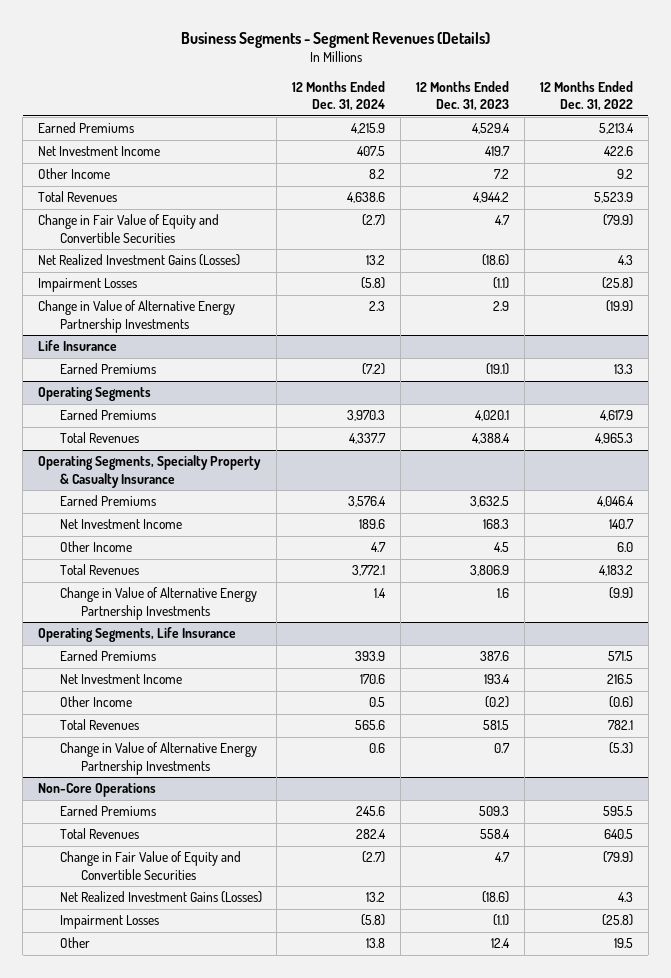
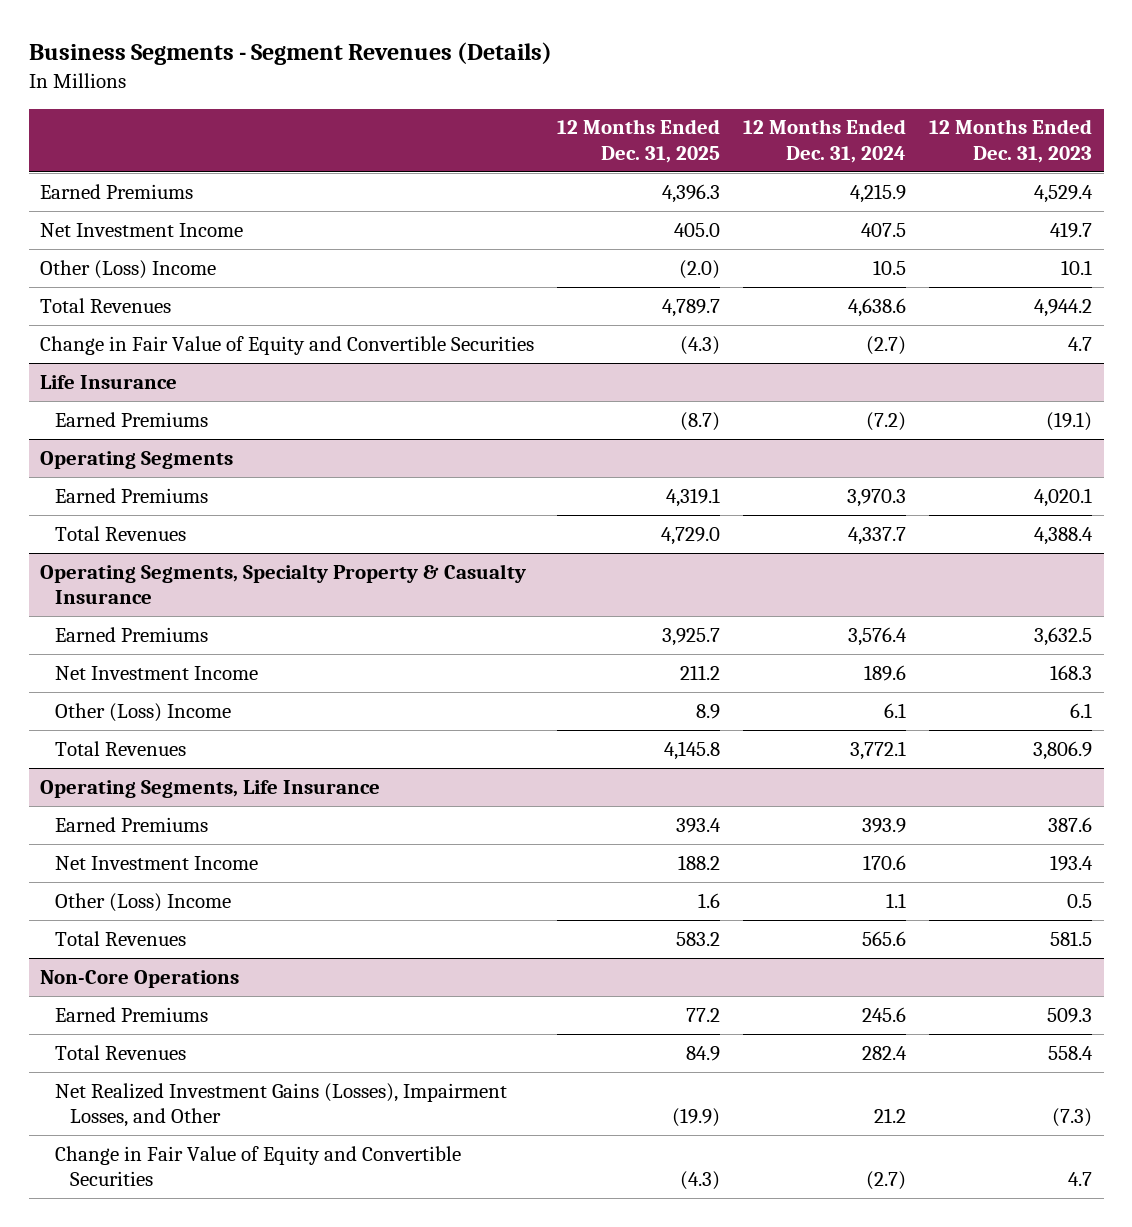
[540,80,634,112] 12 Months Ended Dec. 31, 2022 -> none
none -> [557,119,721,163] 12 Months Ended Dec. 31, 2025
[37,168,110,180] Other Income -> [40,259,217,279] Other (Loss) Income
[369,169,386,180] 8.2 -> [873,259,907,275] 10.5
[494,169,510,180] 7.2 -> [1061,259,1093,275] 10.1
[37,254,240,267] Net Realized Investment Gains (Losses) -> none
[37,278,137,293] Impairment Losses -> none
[37,300,235,333] Change in Value of Alternative Energy Partnership Investments -> none
[59,541,132,553] Other Income -> [54,702,231,722] Other (Loss) Income
[371,542,387,553] 4.7 -> [884,702,907,718] 6.1
[494,542,510,553] 4.5 -> [1070,702,1093,718] 6.1
[59,587,257,620] Change in Value of Alternative Energy Partnership Investments -> none
[59,696,132,708] Other Income -> [54,892,231,912] Other (Loss) Income
[369,697,386,708] 0.5 -> [886,892,907,908] 1.1
[485,696,510,709] (0.2) -> [1067,893,1093,908] 0.5
[59,742,257,775] Change in Value of Alternative Energy Partnership Investments -> none
none -> [54,1082,507,1128] Net Realized Investment Gains (Losses), Impairment Losses, and Other
[59,891,262,904] Net Realized Investment Gains (Losses) -> none
[59,915,159,930] Impairment Losses -> none
[59,937,90,949] Other -> none

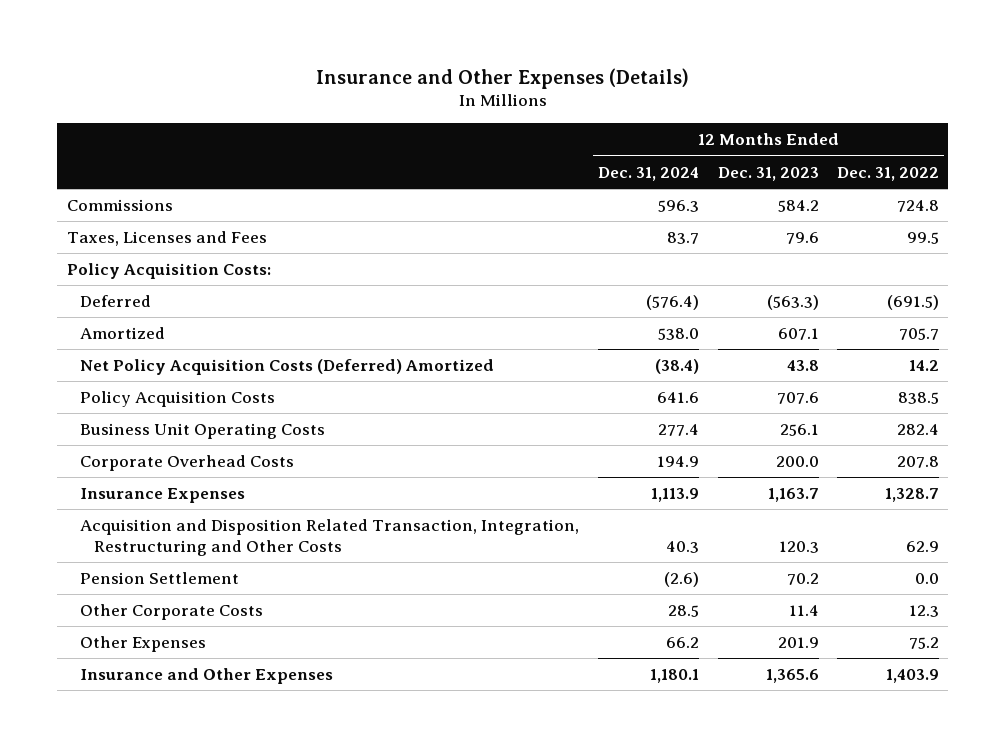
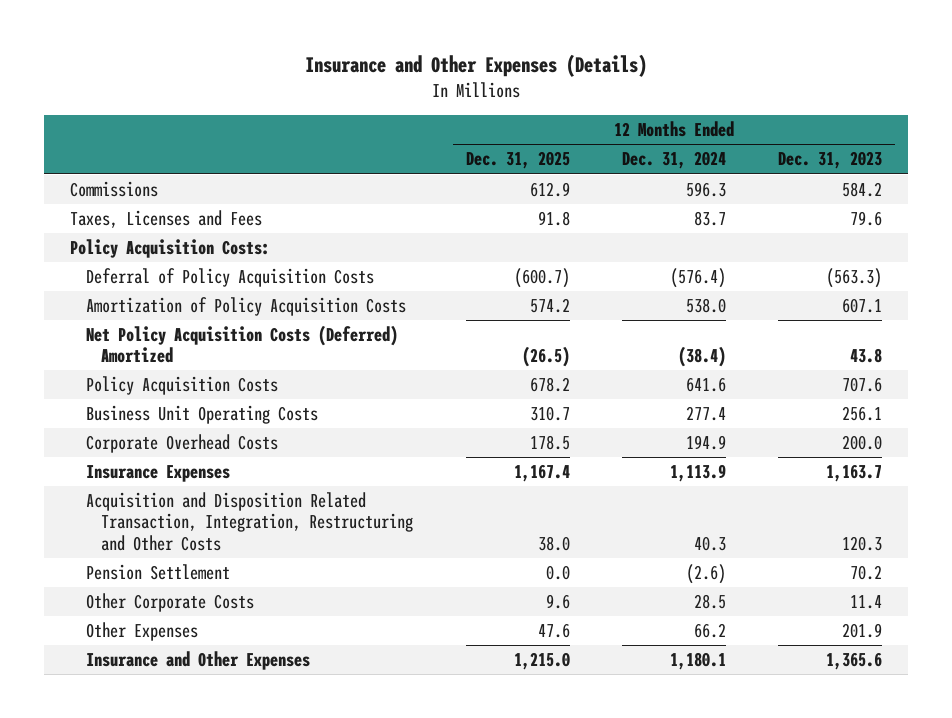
[837,166,940,181] Dec. 31, 2022 -> none
none -> [465,151,570,170] Dec. 31, 2025
[80,295,152,308] Deferred -> [85,268,374,288] Deferral of Policy Acquisition Costs
[80,327,166,340] Amortized -> [85,297,406,317] Amortization of Policy Acquisition Costs

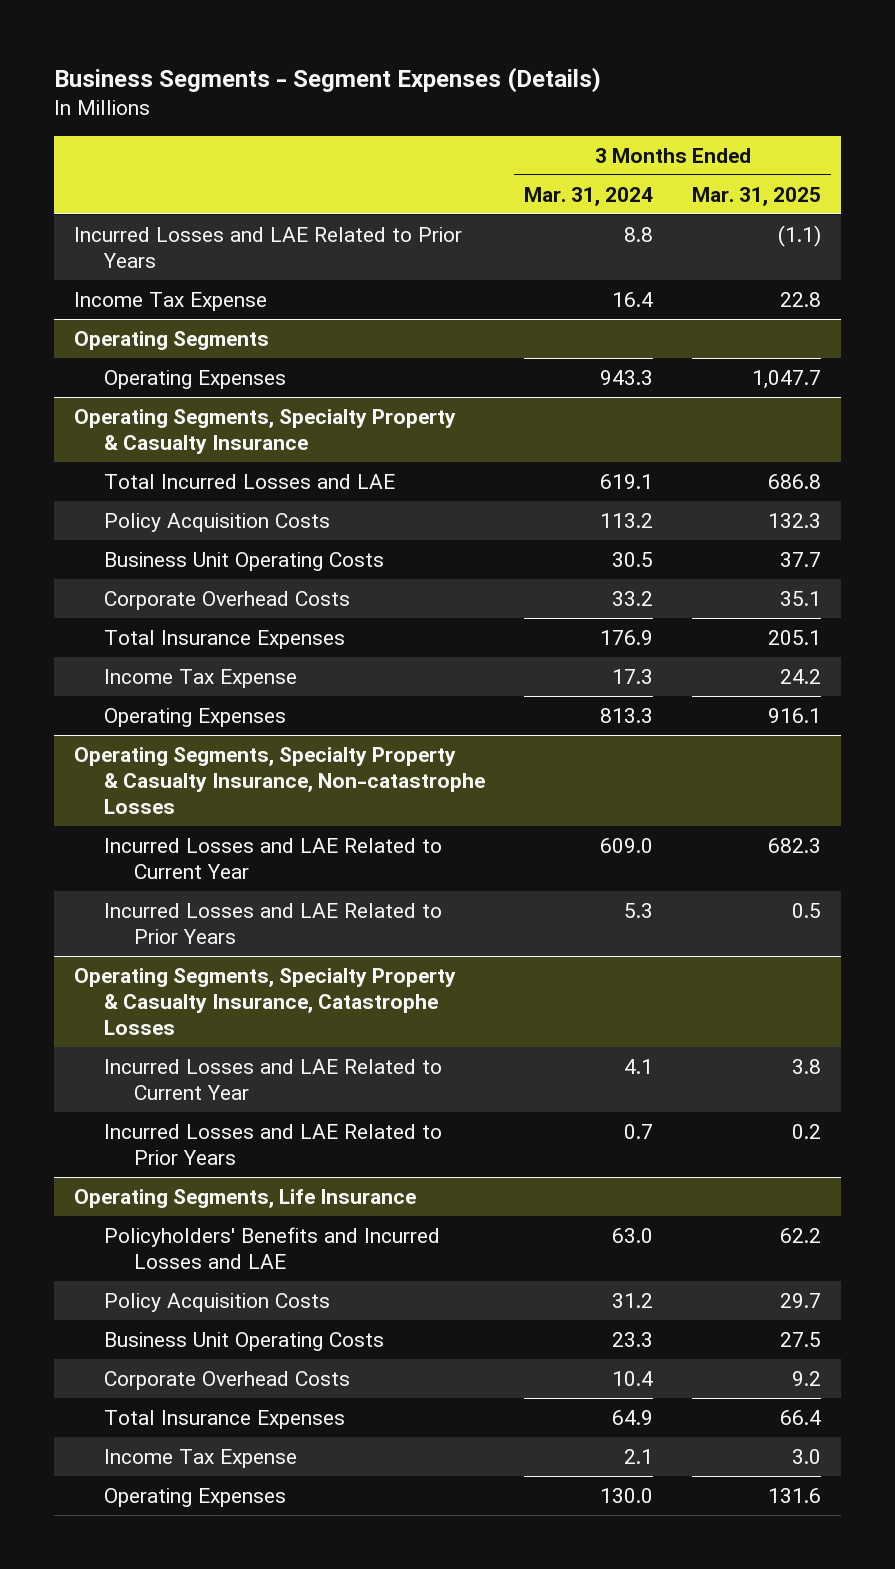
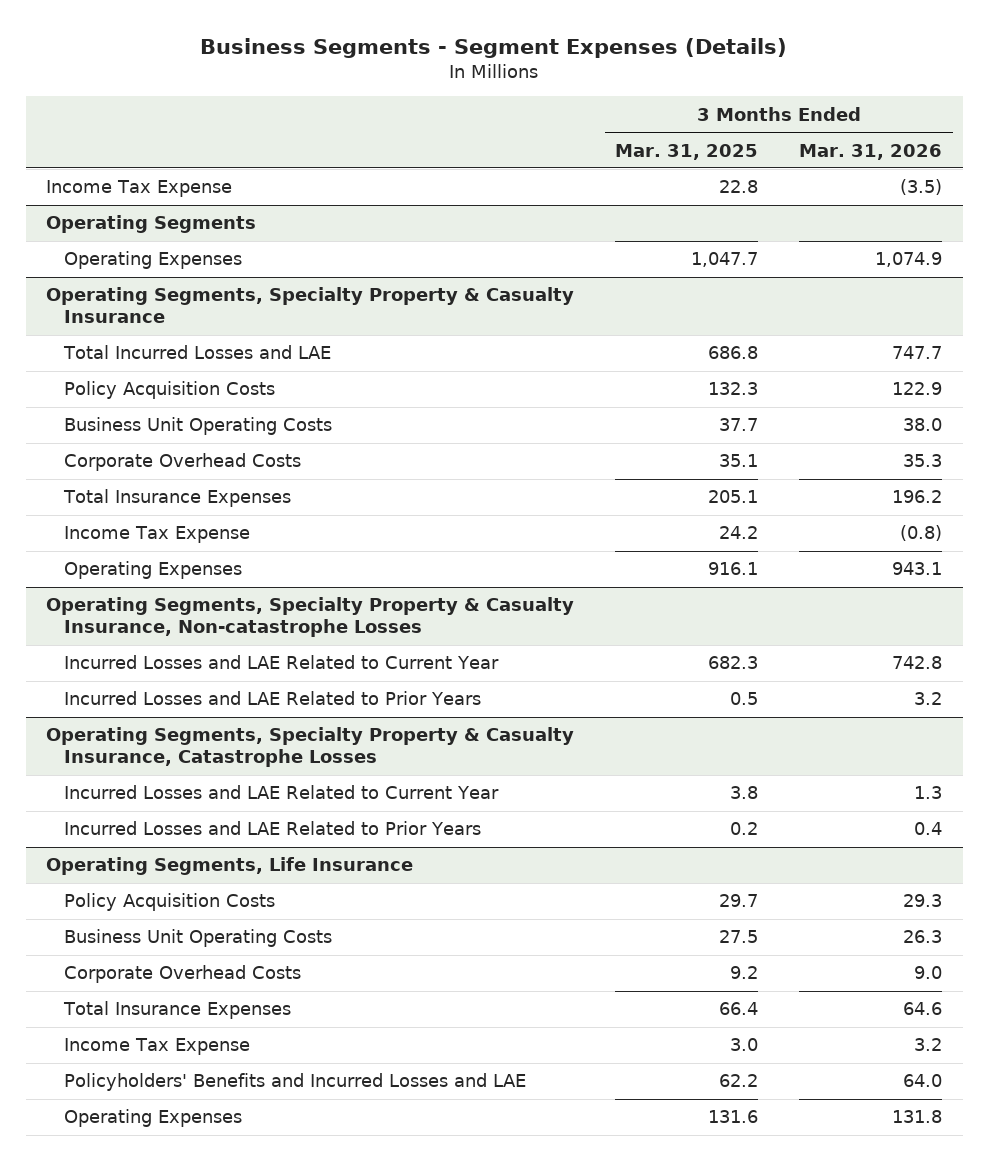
[524,186,654,206] Mar. 31, 2024 -> none
none -> [799,143,943,160] Mar. 31, 2026
[73,226,462,269] Incurred Losses and LAE Related to Prior Years -> none
[104,1226,441,1270] Policyholders' Benefits and Incurred Losses and LAE -> [63,1073,526,1092] Policyholders' Benefits and Incurred Losses and LAE

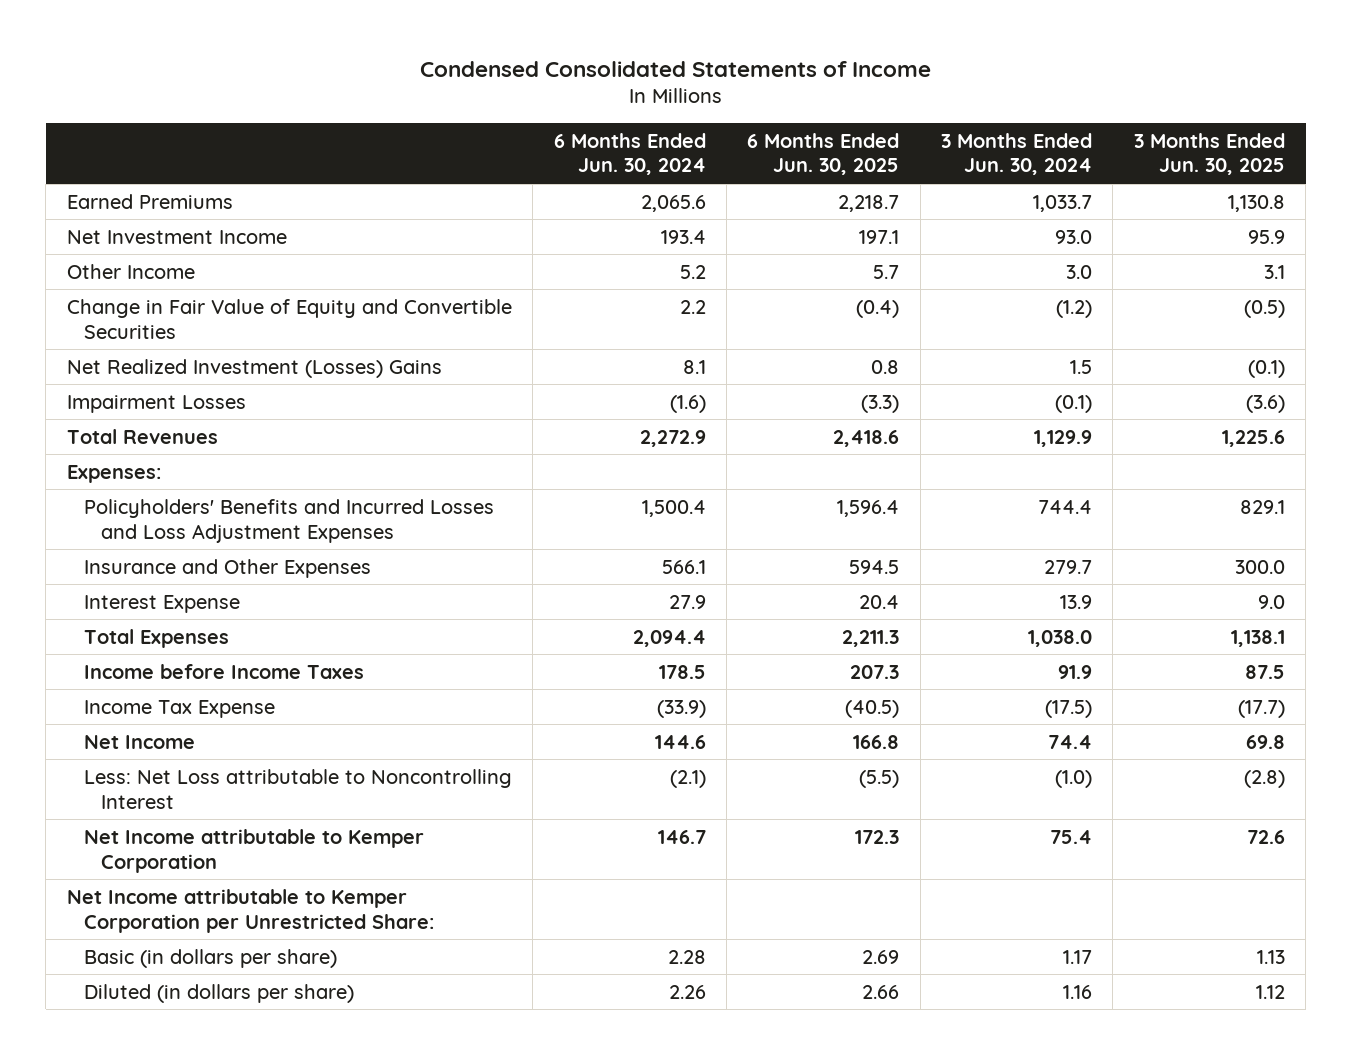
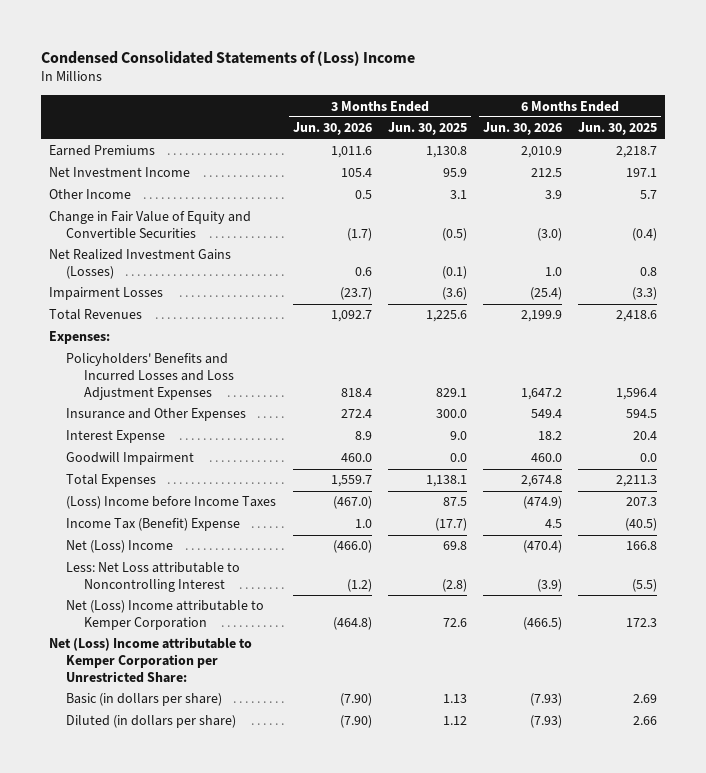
[419,60,931,77] Condensed Consolidated Statements of Income -> [40,50,415,66] Condensed Consolidated Statements of (Loss) Income
[553,132,706,176] 6 Months Ended Jun. 30, 2024 -> none
[940,132,1092,176] 3 Months Ended Jun. 30, 2024 -> none
none -> [292,122,372,136] Jun. 30, 2026
none -> [482,122,562,136] Jun. 30, 2026
[66,358,442,378] Net Realized Investment (Losses) Gains -> [48,249,231,280] Net Realized Investment Gains (Losses)
none -> [66,452,195,466] Goodwill Impairment
[83,663,364,679] Income before Income Taxes -> [66,496,277,510] (Loss) Income before Income Taxes
[83,699,275,718] Income Tax Expense -> [66,518,241,532] Income Tax (Benefit) Expense
[83,734,195,749] Net Income -> [66,540,174,554] Net (Loss) Income
[83,828,424,873] Net Income attributable to Kemper Corporation -> [66,600,265,631] Net (Loss) Income attributable to Kemper Corporation
[66,888,434,933] Net Income attributable to Kemper Corporation per Unrestricted Share: -> [48,637,252,683] Net (Loss) Income attributable to Kemper Corporation per Unrestricted Share:

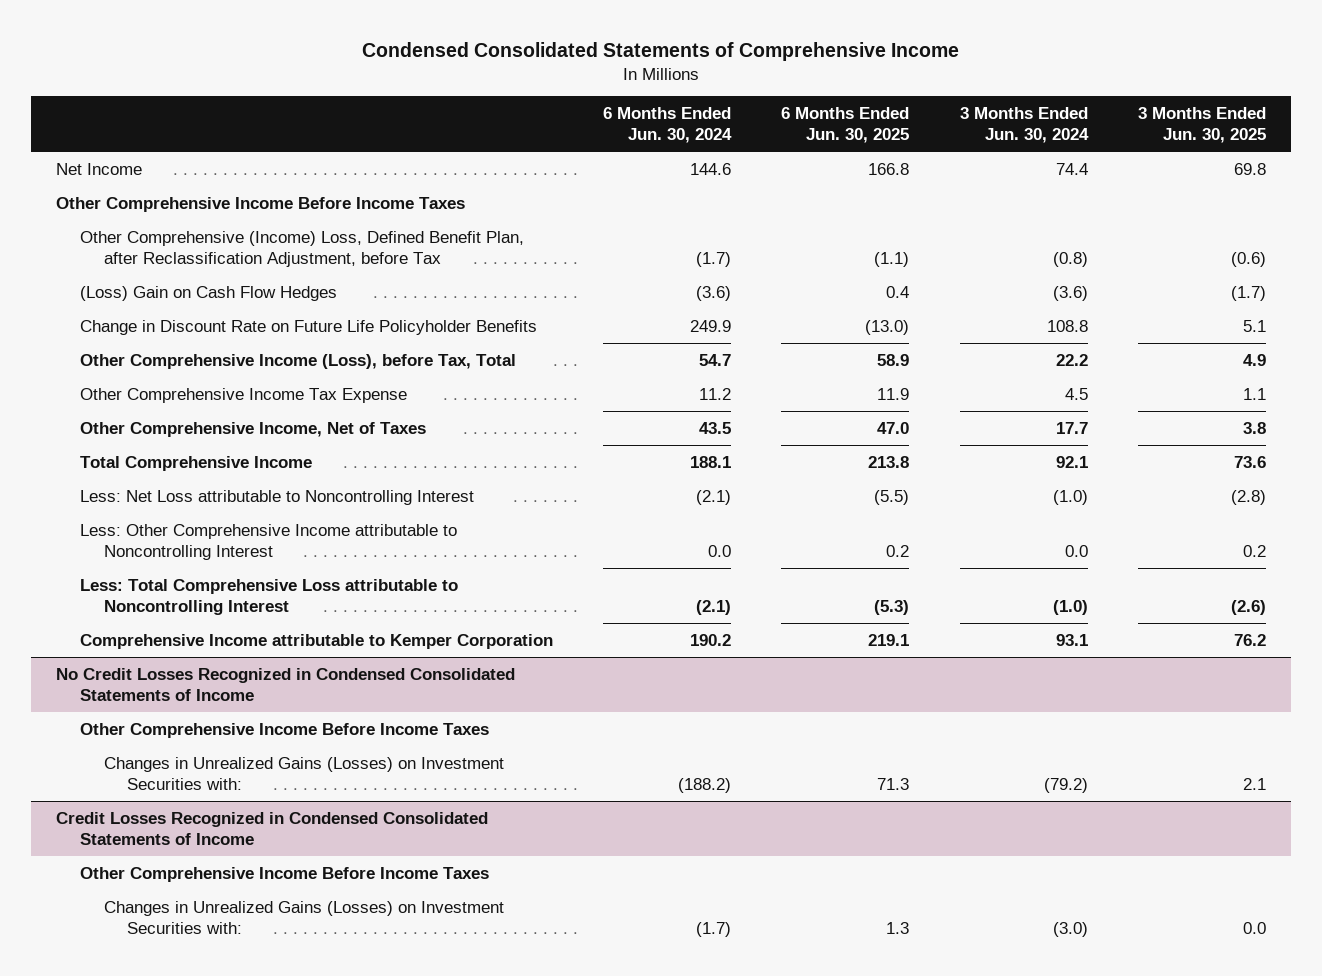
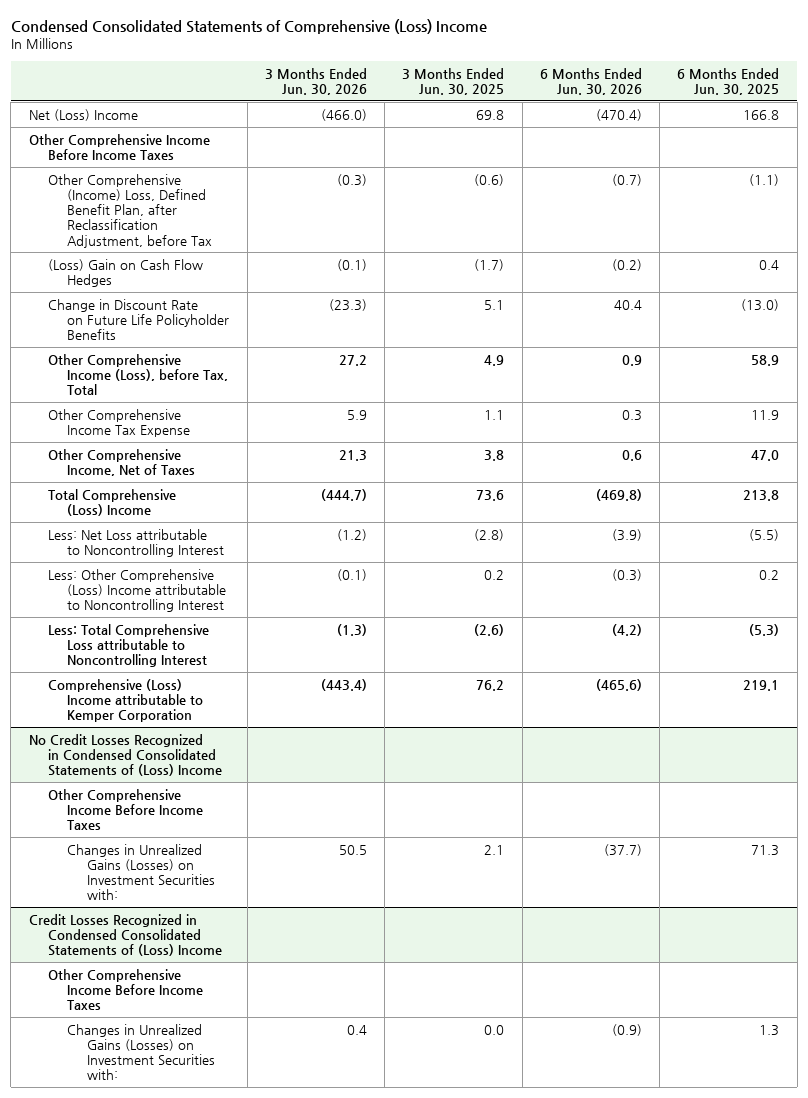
[361,41,959,61] Condensed Consolidated Statements of Comprehensive Income -> [10,18,487,34] Condensed Consolidated Statements of Comprehensive (Loss) Income
[603,107,733,144] 6 Months Ended Jun. 30, 2024 -> none
[959,107,1089,144] 3 Months Ended Jun. 30, 2024 -> none
none -> [264,67,367,95] 3 Months Ended Jun. 30, 2026
none -> [539,67,642,95] 6 Months Ended Jun. 30, 2026
[55,162,142,175] Net Income -> [28,108,138,121] Net (Loss) Income
[79,455,312,471] Total Comprehensive Income -> [47,488,176,517] Total Comprehensive (Loss) Income
[79,523,457,561] Less: Other Comprehensive Income attributable to Noncontrolling Interest -> [47,568,227,613] Less: Other Comprehensive (Loss) Income attributable to Noncontrolling Interest
[79,633,553,649] Comprehensive Income attributable to Kemper Corporation -> [47,678,204,723] Comprehensive (Loss) Income attributable to Kemper Corporation
[55,667,515,702] No Credit Losses Recognized in Condensed Consolidated Statements of Income -> [28,733,222,777] No Credit Losses Recognized in Condensed Consolidated Statements of (Loss) Income
[55,811,488,846] Credit Losses Recognized in Condensed Consolidated Statements of Income -> [28,913,222,957] Credit Losses Recognized in Condensed Consolidated Statements of (Loss) Income

